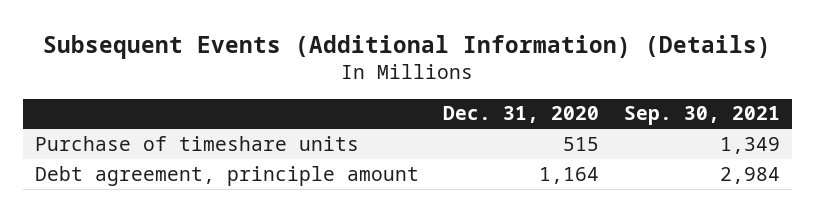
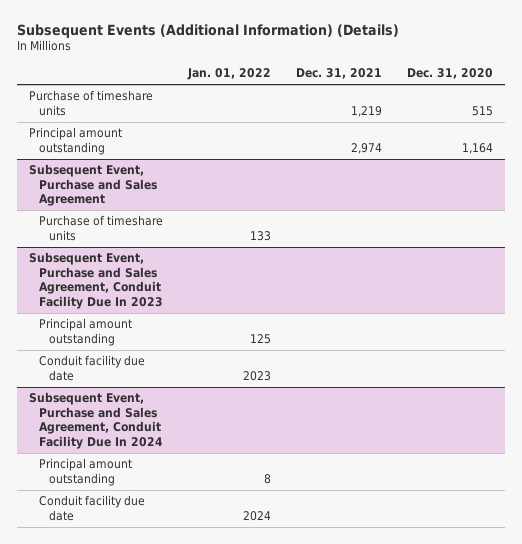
[623,106,780,126] Sep. 30, 2021 -> none
none -> [187,68,272,81] Jan. 01, 2022
none -> [295,68,382,80] Dec. 31, 2021
[35,165,420,186] Debt agreement, principle amount -> [29,127,123,155] Principal amount outstanding
none -> [29,164,158,207] Subsequent Event, Purchase and Sales Agreement
none -> [39,215,164,241] Purchase of timeshare units
none -> [29,252,164,309] Subsequent Event, Purchase and Sales Agreement, Conduit Facility Due In 2023
none -> [39,318,133,346] Principal amount outstanding
none -> [39,355,146,381] Conduit facility due date
none -> [29,392,164,449] Subsequent Event, Purchase and Sales Agreement, Conduit Facility Due In 2024
none -> [39,458,133,486] Principal amount outstanding
none -> [39,495,146,521] Conduit facility due date

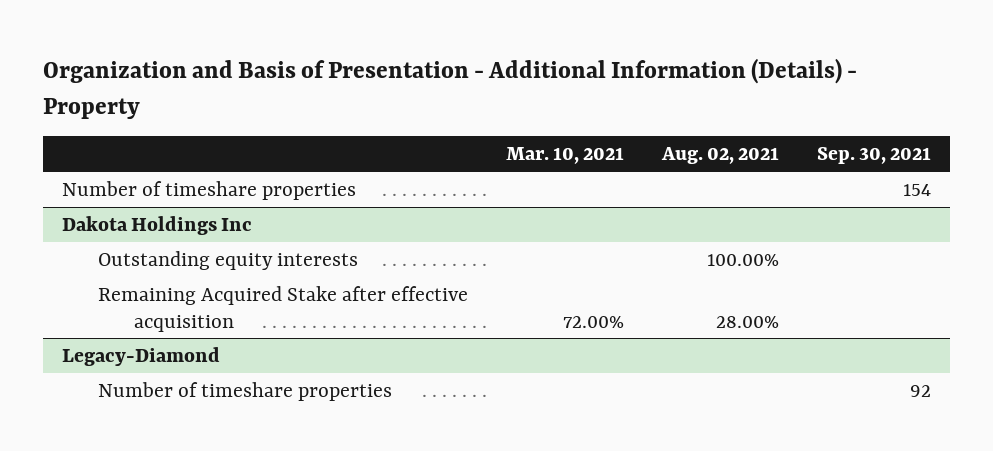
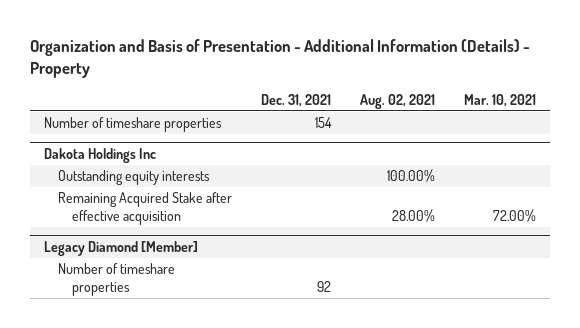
[817,147,932,165] Sep. 30, 2021 -> none
none -> [261,93,332,107] Dec. 31, 2021
[61,346,220,366] Legacy-Diamond -> [44,241,199,257] Legacy Diamond [Member]

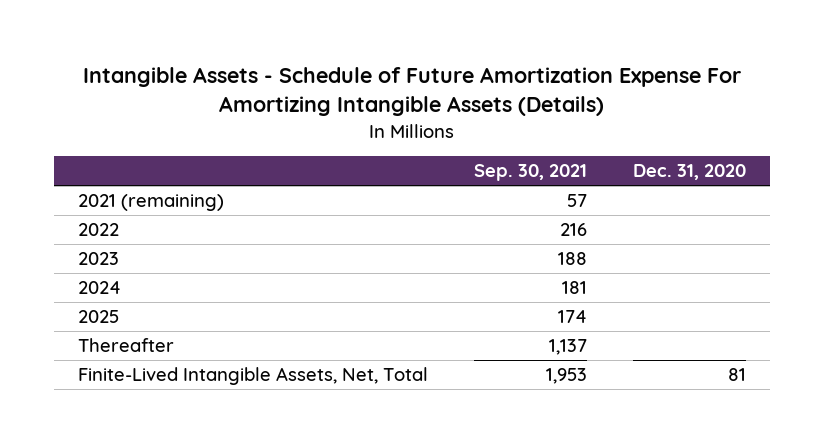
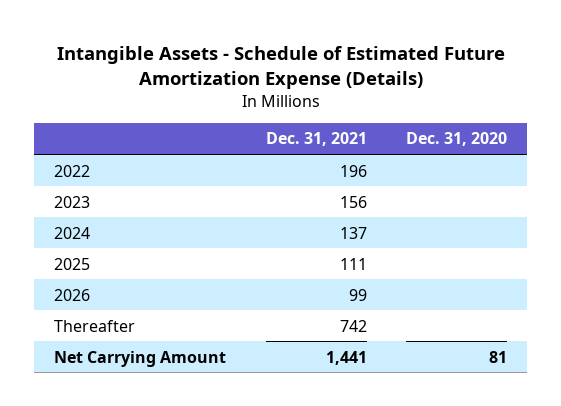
[82,67,741,117] Intangible Assets - Schedule of Future Amortization Expense For Amortizing Intangible Assets (Details) -> [56,45,505,89] Intangible Assets - Schedule of Estimated Future Amortization Expense (Details)
[473,164,587,182] Sep. 30, 2021 -> none
none -> [265,132,367,147] Dec. 31, 2021
[77,194,224,212] 2021 (remaining) -> none
none -> [54,288,91,301] 2026
[77,367,428,386] Finite-Lived Intangible Assets, Net, Total -> [54,350,227,367] Net Carrying Amount

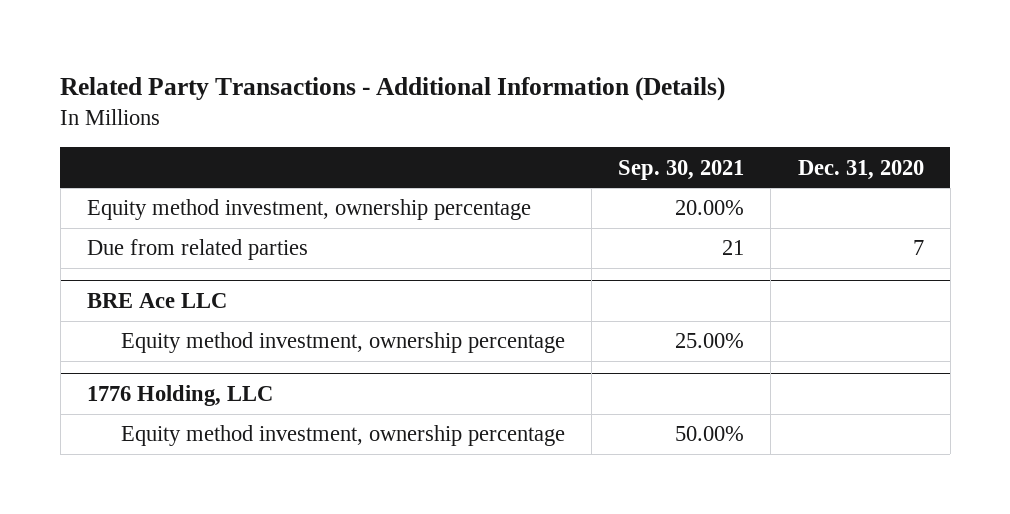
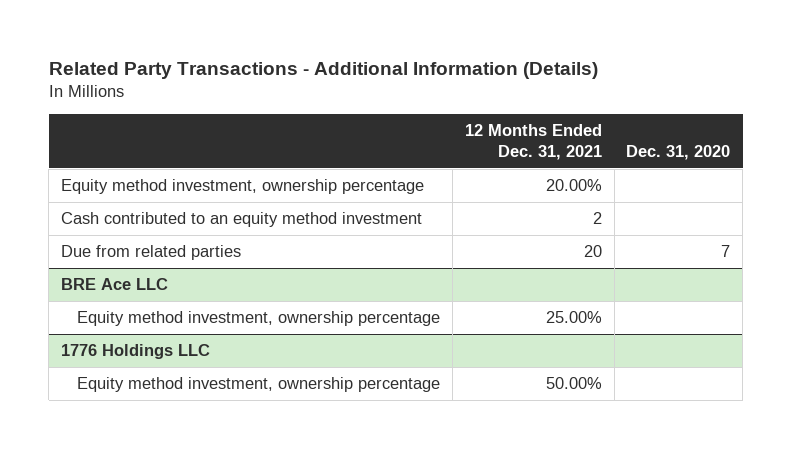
[618,159,745,180] Sep. 30, 2021 -> none
none -> [464,124,602,160] 12 Months Ended Dec. 31, 2021
none -> [61,212,423,228] Cash contributed to an equity method investment
[86,385,273,407] 1776 Holding, LLC -> [61,344,211,360] 1776 Holdings LLC

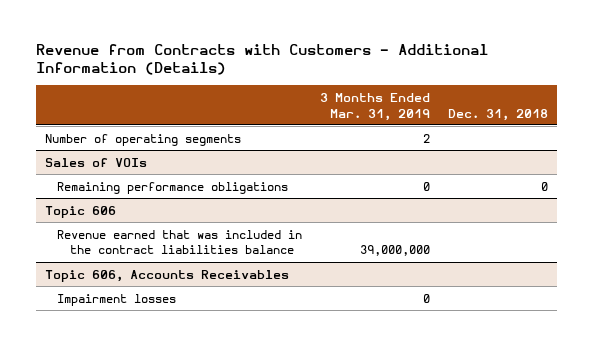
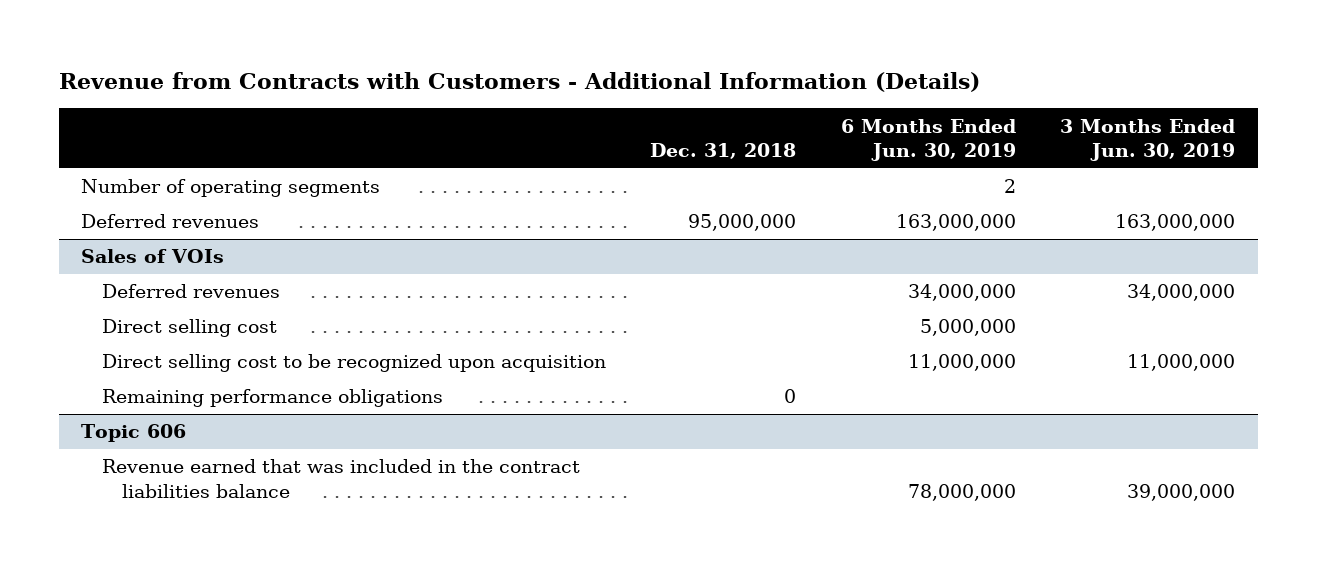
[319,92,430,121] 3 Months Ended Mar. 31, 2019 -> none
none -> [840,118,1016,162] 6 Months Ended Jun. 30, 2019
none -> [1060,118,1236,162] 3 Months Ended Jun. 30, 2019
none -> [81,214,260,229] Deferred revenues
none -> [101,284,280,299] Deferred revenues
none -> [101,319,277,338] Direct selling cost
none -> [101,354,606,373] Direct selling cost to be recognized upon acquisition
[44,269,289,282] Topic 606, Accounts Receivables -> none
[57,293,177,306] Impairment losses -> none

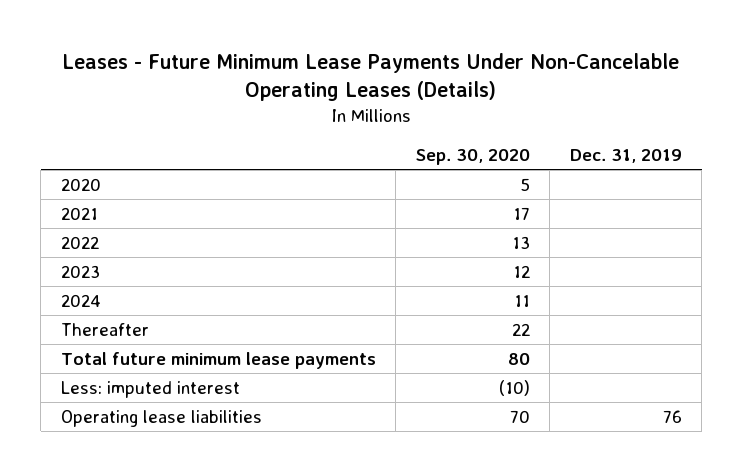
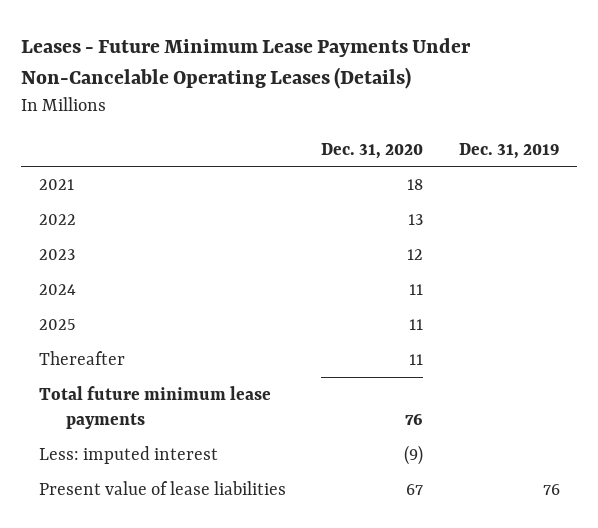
[415,148,530,165] Sep. 30, 2020 -> none
none -> [321,142,424,159] Dec. 31, 2020
[60,177,101,191] 2020 -> none
none -> [38,319,76,331] 2025
[60,409,262,427] Operating lease liabilities -> [38,481,286,496] Present value of lease liabilities

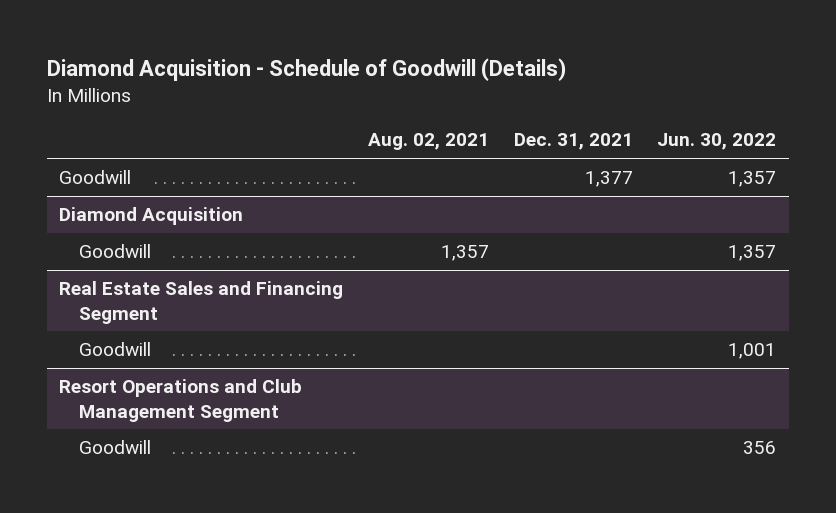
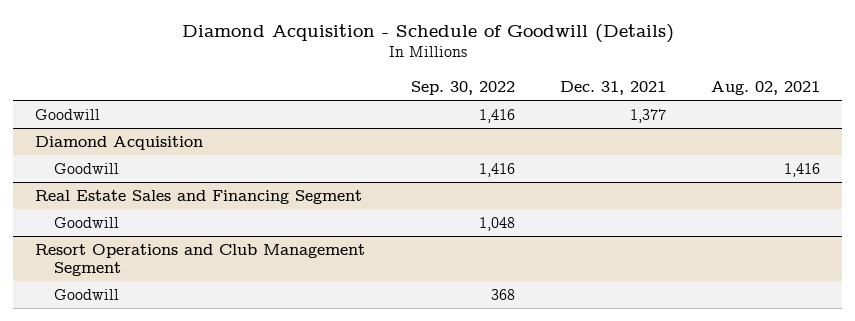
[657,133,777,151] Jun. 30, 2022 -> none
none -> [410,80,515,95] Sep. 30, 2022
[440,245,489,262] 1,357 -> [783,162,820,177] 1,416

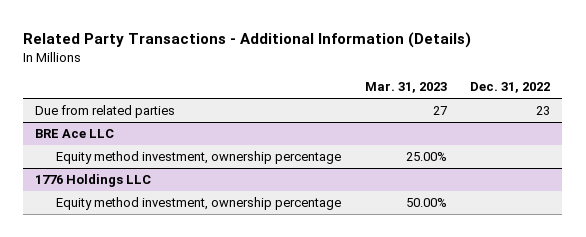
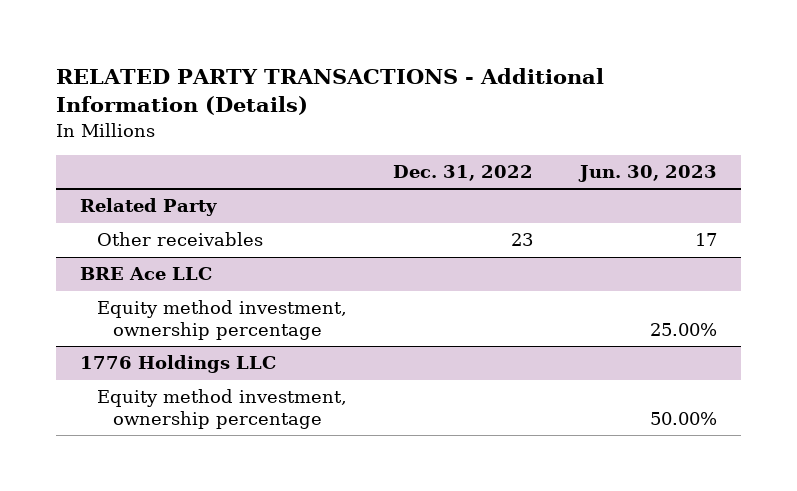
[23,31,472,48] Related Party Transactions - Additional Information (Details) -> [56,68,605,116] RELATED PARTY TRANSACTIONS - Additional Information (Details)
[364,82,447,94] Mar. 31, 2023 -> none
none -> [578,165,718,183] Jun. 30, 2023
[35,105,176,119] Due from related parties -> none
none -> [79,198,217,217] Related Party
none -> [96,232,263,247] Other receivables

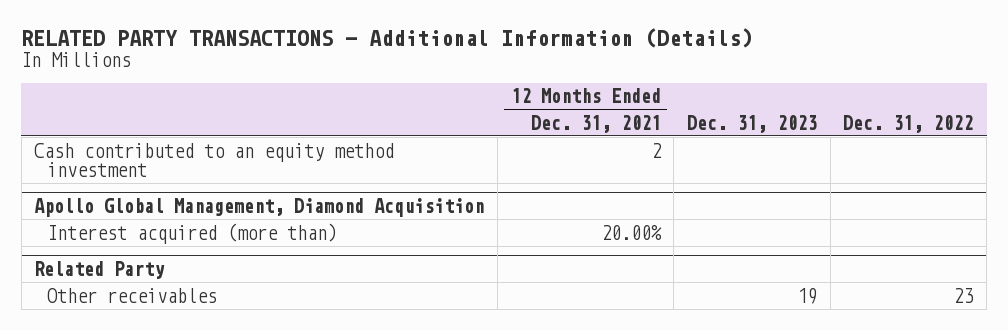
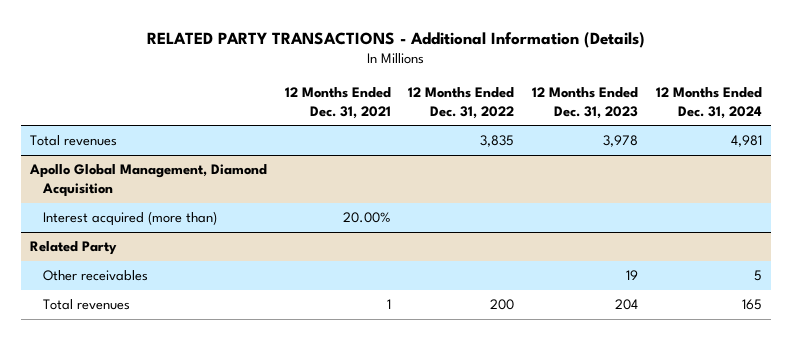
[687,114,818,133] Dec. 31, 2023 -> none
[843,114,974,133] Dec. 31, 2022 -> none
none -> [408,86,515,119] 12 Months Ended Dec. 31, 2022
none -> [532,86,639,119] 12 Months Ended Dec. 31, 2023
none -> [655,86,762,119] 12 Months Ended Dec. 31, 2024
[34,142,395,177] Cash contributed to an equity method investment -> none
none -> [29,135,117,147] Total revenues
none -> [42,299,130,311] Total revenues

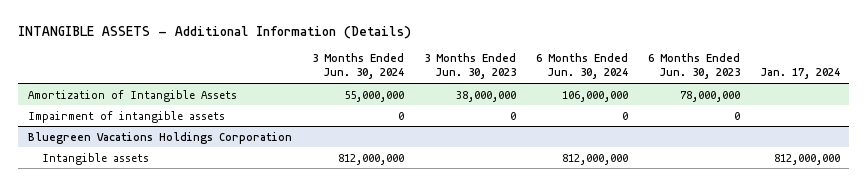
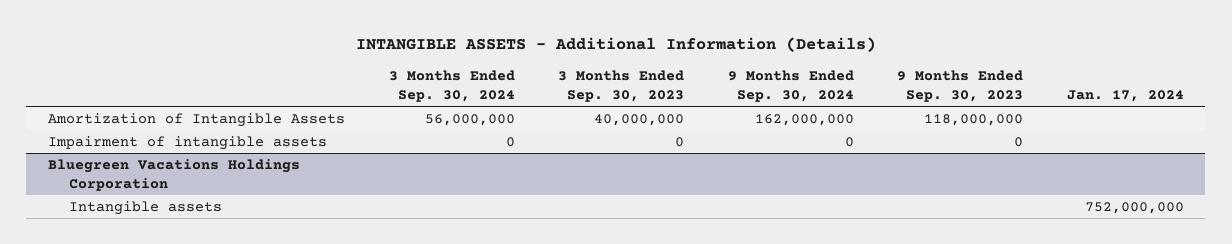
[311,53,404,80] 3 Months Ended Jun. 30, 2024 -> none
[423,53,516,80] 3 Months Ended Jun. 30, 2023 -> none
[535,53,628,80] 6 Months Ended Jun. 30, 2024 -> none
[647,53,740,80] 6 Months Ended Jun. 30, 2023 -> none
none -> [388,70,515,103] 3 Months Ended Sep. 30, 2024
none -> [558,70,685,103] 3 Months Ended Sep. 30, 2023
none -> [727,70,854,103] 9 Months Ended Sep. 30, 2024
none -> [897,70,1024,103] 9 Months Ended Sep. 30, 2023
[773,153,840,165] 812,000,000 -> [1084,201,1184,214] 752,000,000

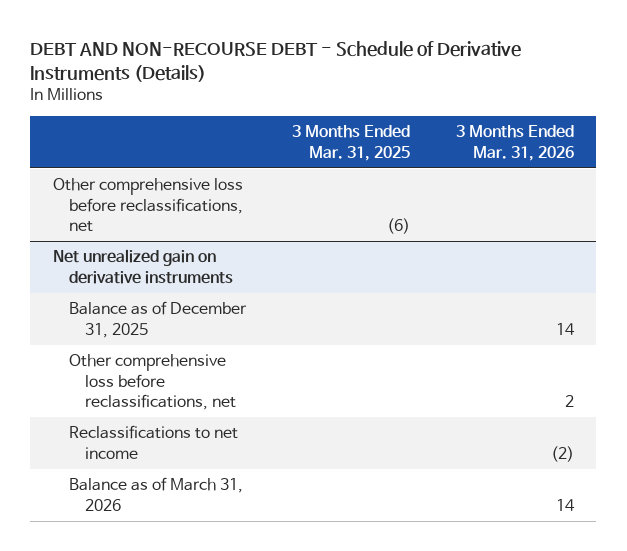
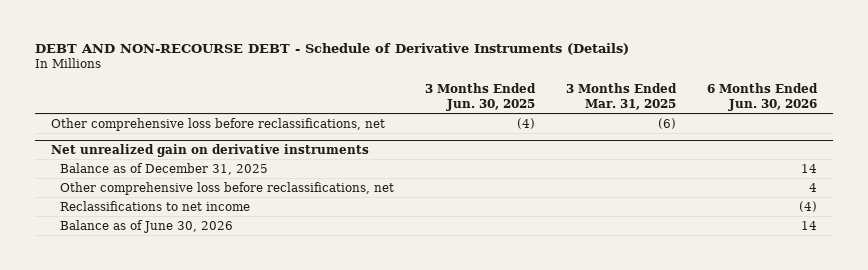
[455,125,574,161] 3 Months Ended Mar. 31, 2026 -> none
none -> [425,83,537,111] 3 Months Ended Jun. 30, 2025
none -> [707,83,819,111] 6 Months Ended Jun. 30, 2026
[69,477,244,511] Balance as of March 31, 2026 -> [59,219,233,233] Balance as of June 30, 2026

